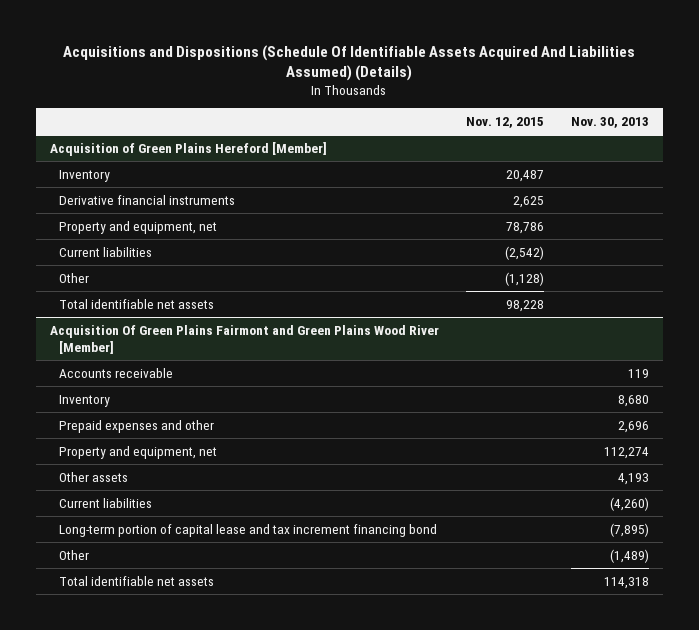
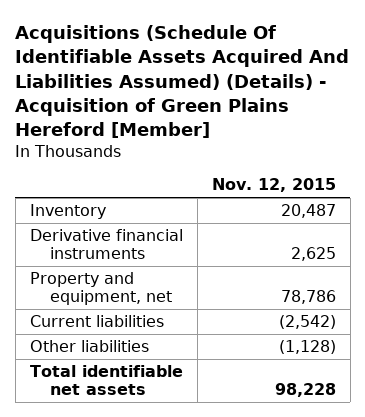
[63,44,636,82] Acquisitions and Dispositions (Schedule Of Identifiable Assets Acquired And Liabilities Assumed) (Details) -> [15,25,350,138] Acquisitions (Schedule Of Identifiable Assets Acquired And Liabilities Assumed) (Details) - Acquisition of Green Plains Hereford [Member]
[571,117,650,129] Nov. 30, 2013 -> none
[49,141,327,156] Acquisition of Green Plains Hereford [Member] -> none
[59,272,90,283] Other -> [29,339,149,352] Other liabilities
[49,324,439,354] Acquisition Of Green Plains Fairmont and Green Plains Wood River [Member] -> none
[59,367,174,378] Accounts receivable -> none
[59,394,111,407] Inventory -> none
[59,419,215,433] Prepaid expenses and other -> none
[59,445,218,459] Property and equipment, net -> none
[59,471,129,482] Other assets -> none
[59,497,153,508] Current liabilities -> none
[59,523,438,537] Long-term portion of capital lease and tax increment financing bond -> none
[59,549,90,560] Other -> none
[59,575,215,586] Total identifiable net assets -> none

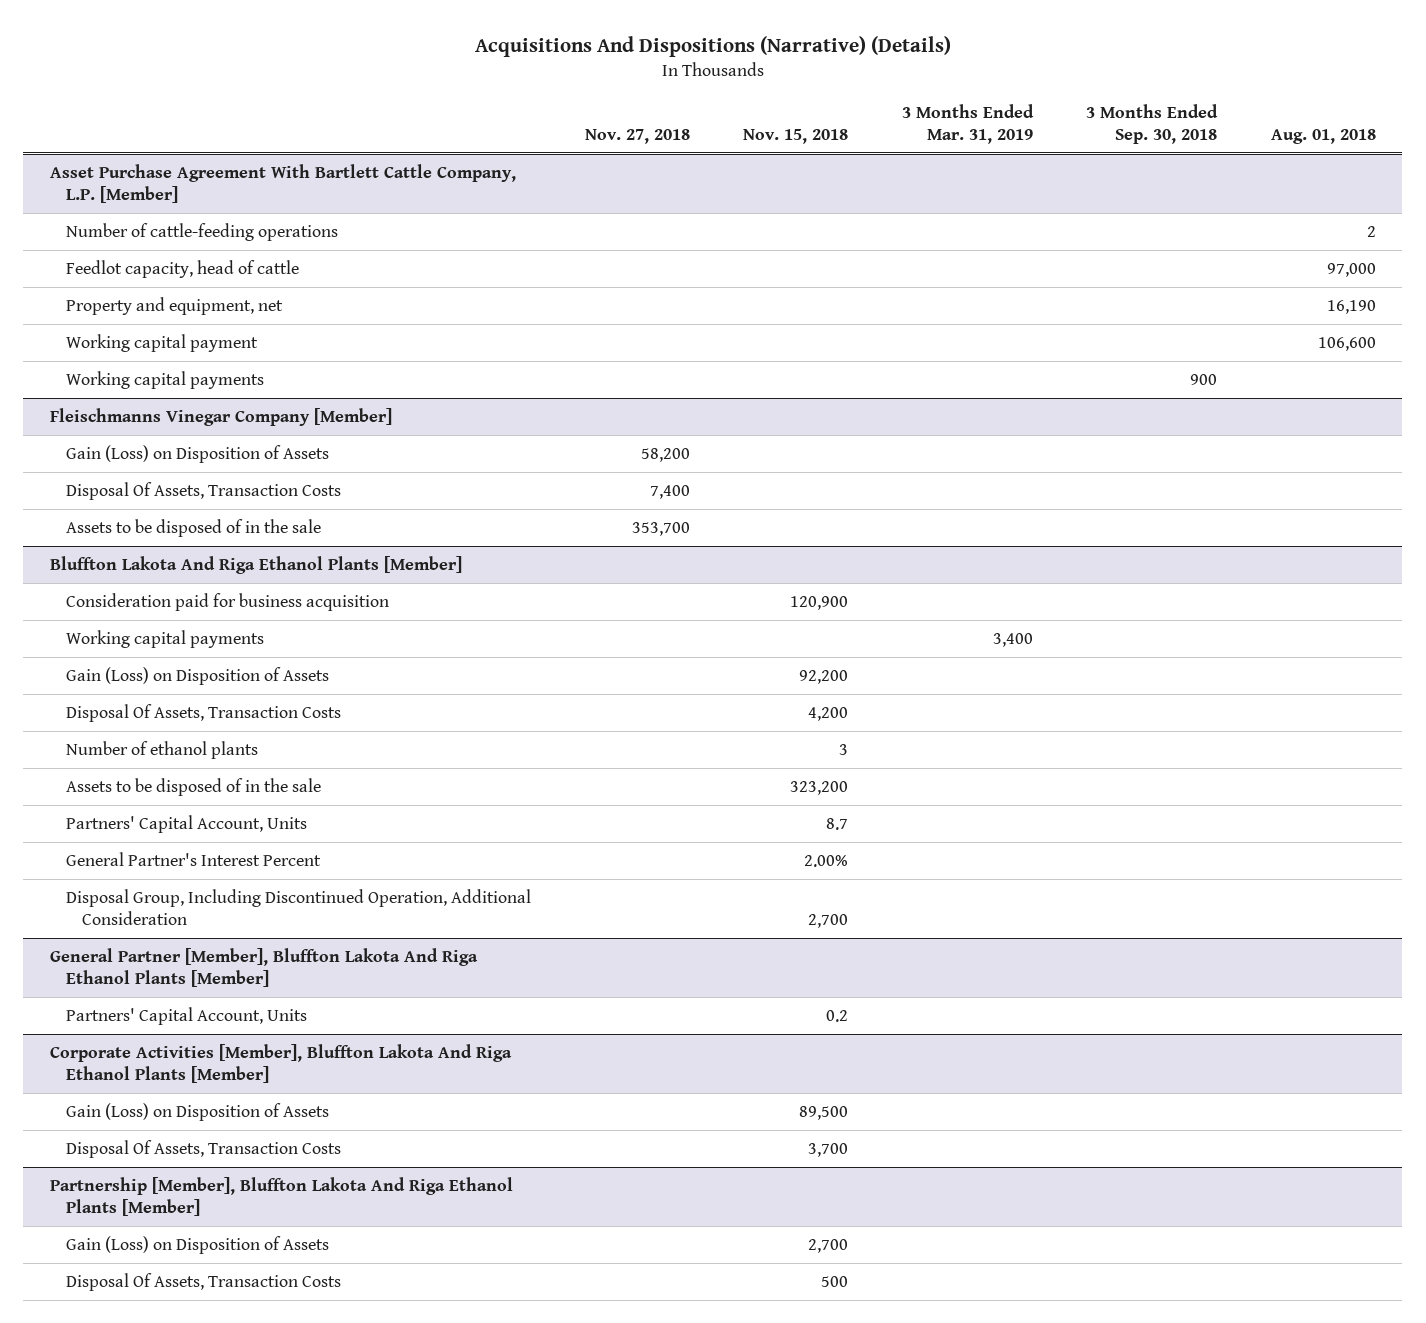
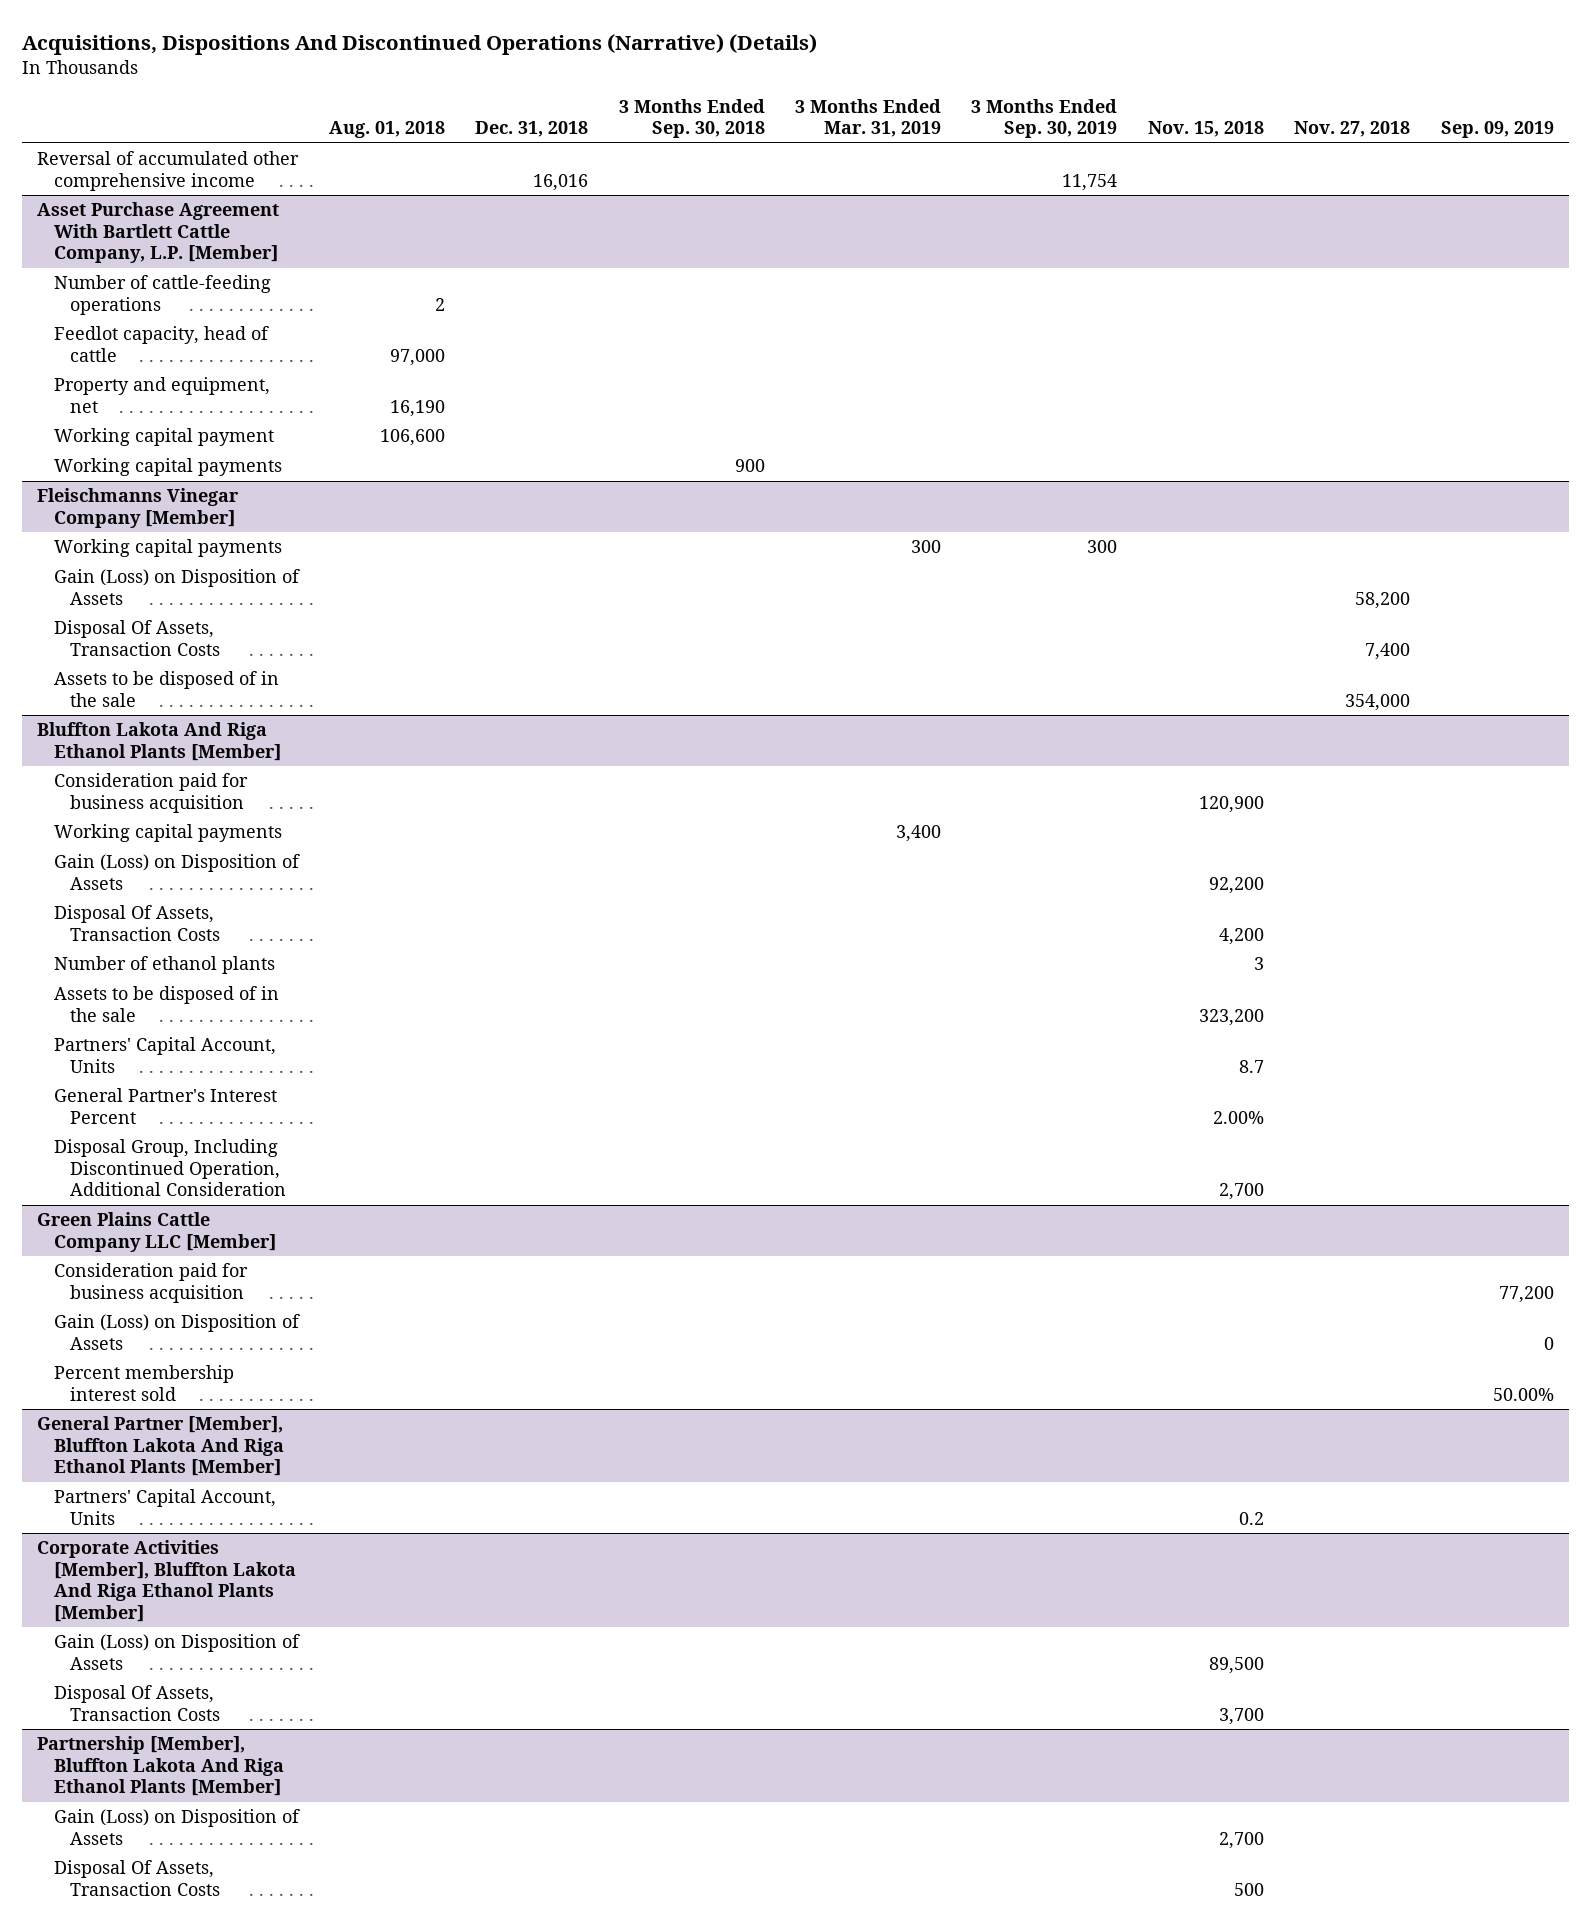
[474,35,951,57] Acquisitions And Dispositions (Narrative) (Details) -> [21,33,817,55] Acquisitions, Dispositions And Discontinued Operations (Narrative) (Details)
none -> [475,121,589,138] Dec. 31, 2018
none -> [971,98,1118,139] 3 Months Ended Sep. 30, 2019
none -> [1440,121,1554,139] Sep. 09, 2019
none -> [37,151,300,191] Reversal of accumulated other comprehensive income
none -> [53,539,282,558] Working capital payments
[631,521,690,536] 353,700 -> [1345,693,1411,711] 354,000
none -> [37,1212,276,1252] Green Plains Cattle Company LLC [Member]
none -> [53,1263,248,1303] Consideration paid for business acquisition
none -> [53,1314,300,1350] Gain (Loss) on Disposition of Assets
none -> [53,1365,234,1401] Percent membership interest sold

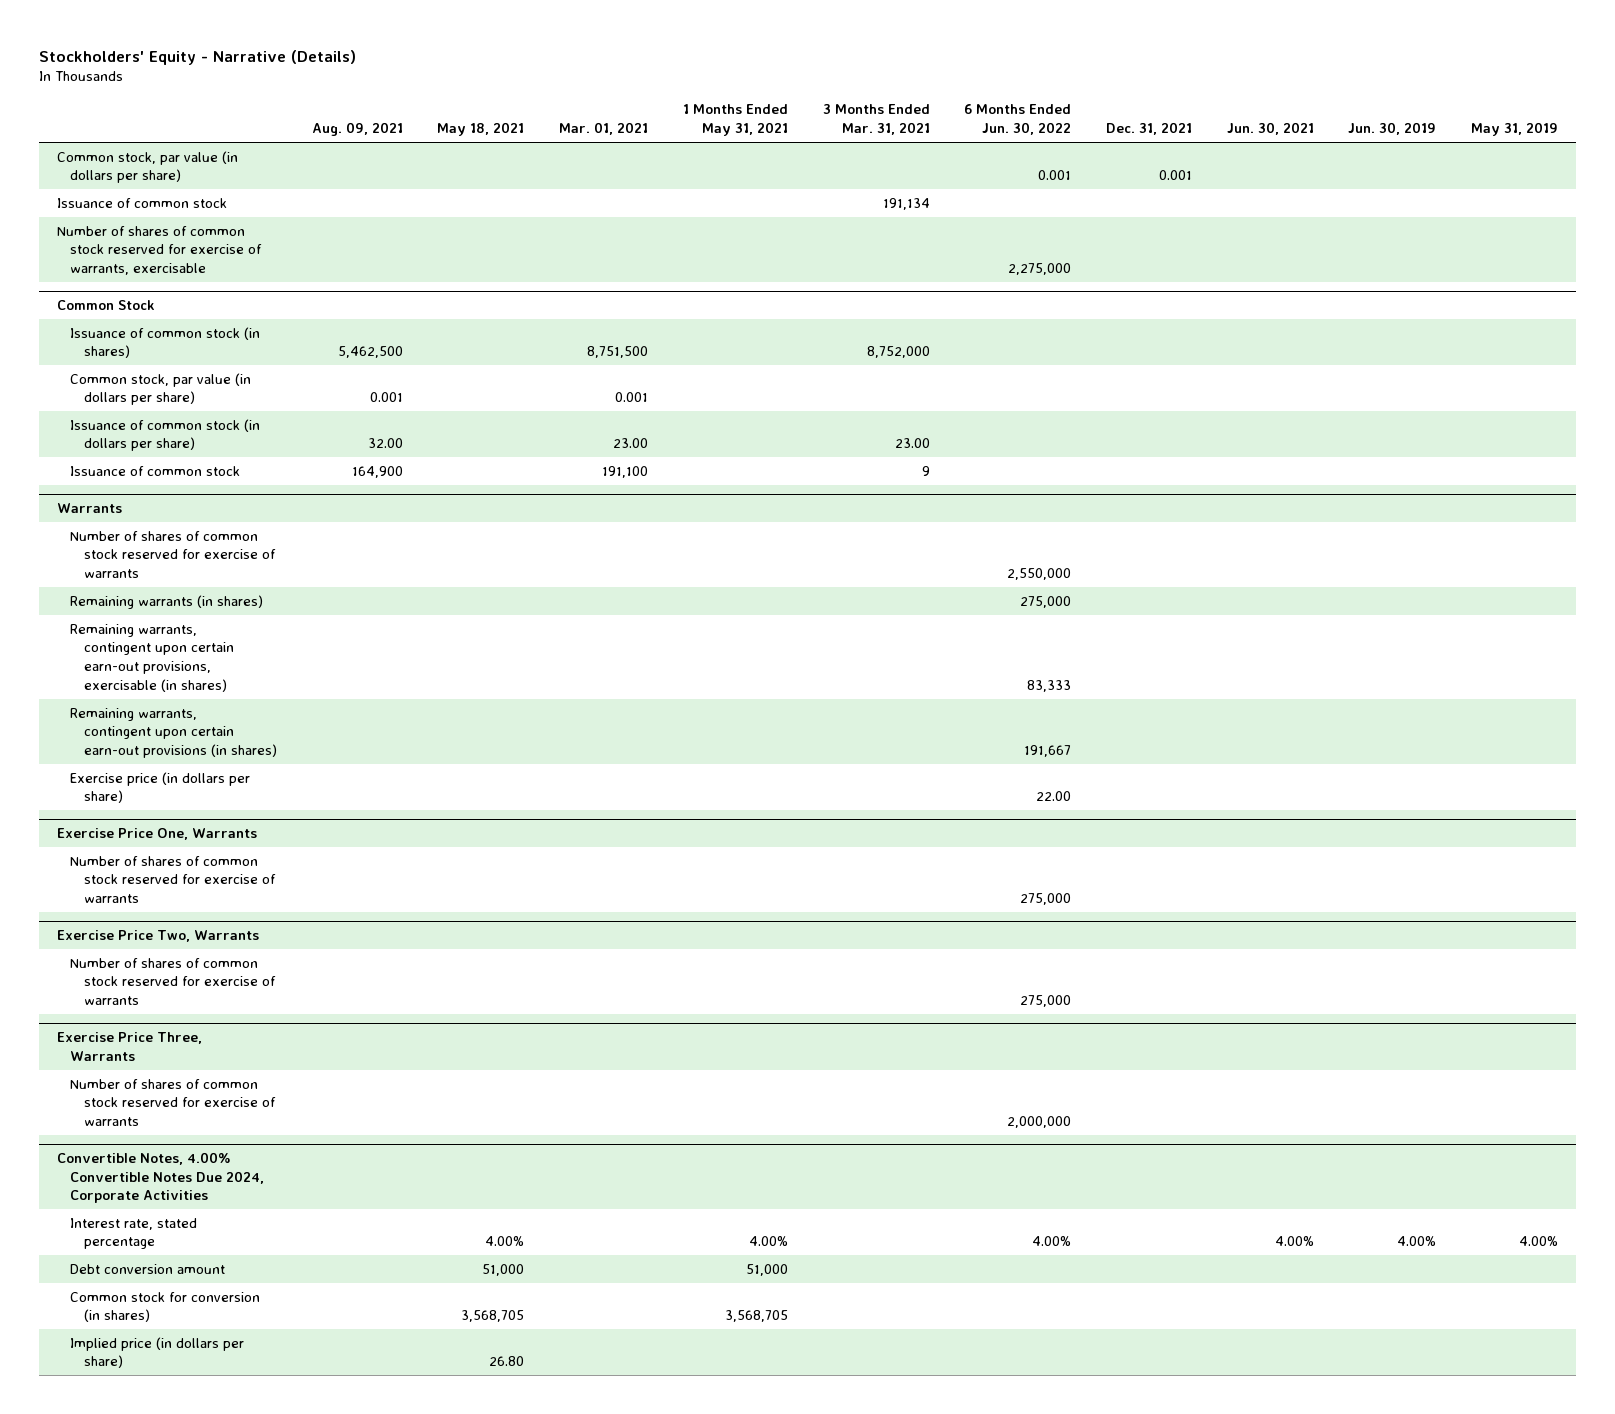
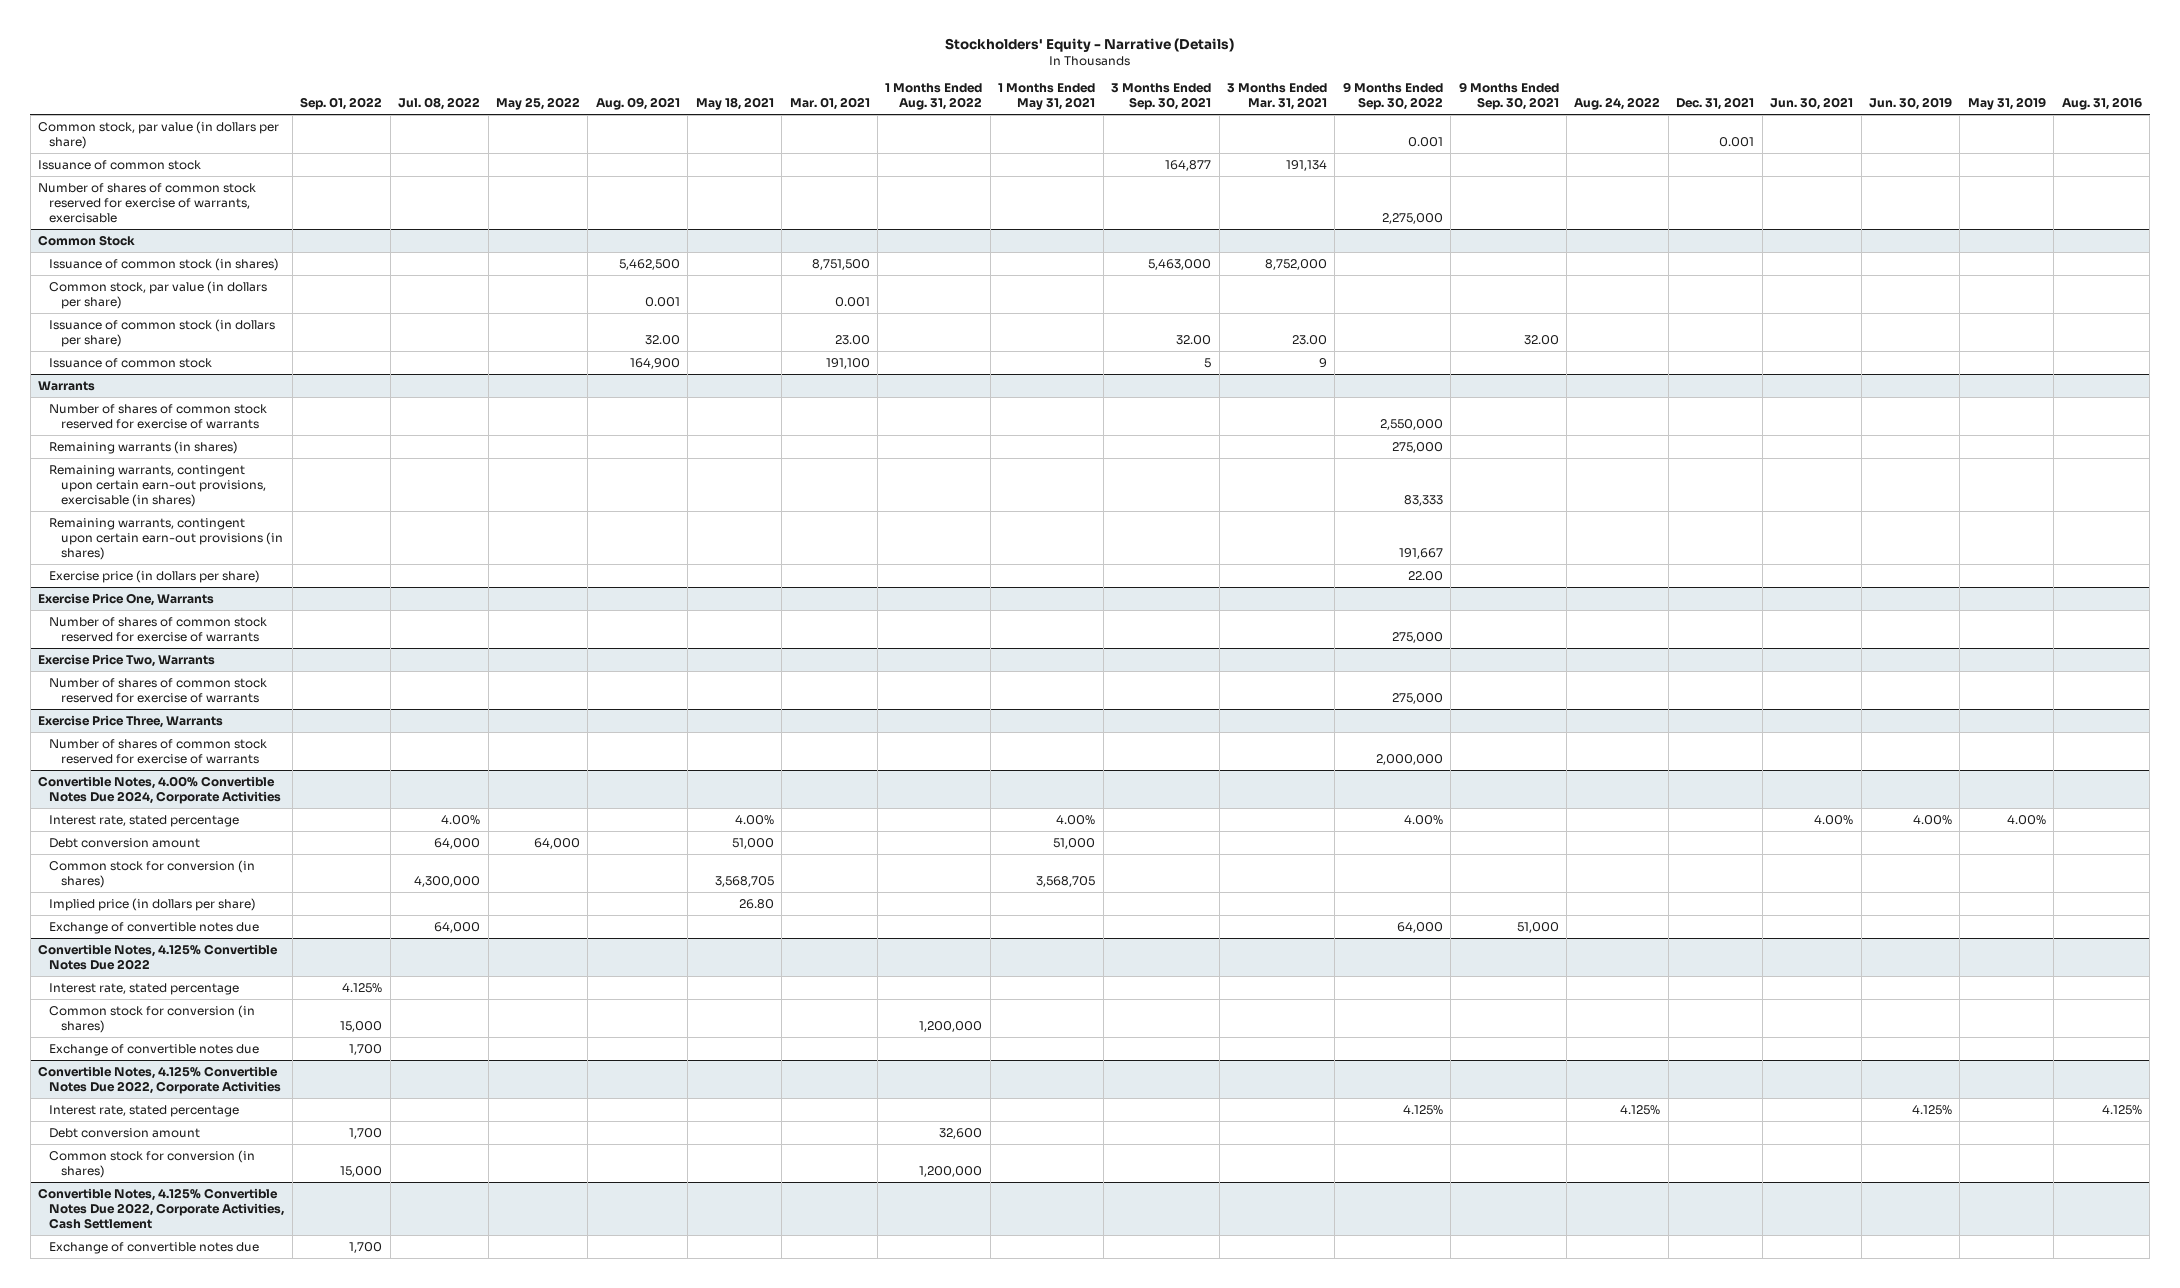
[964,104,1072,136] 6 Months Ended Jun. 30, 2022 -> none
none -> [300,97,383,111] Sep. 01, 2022
none -> [398,97,481,111] Jul. 08, 2022
none -> [496,97,581,111] May 25, 2022
none -> [885,83,983,111] 1 Months Ended Aug. 31, 2022
none -> [1111,83,1212,111] 3 Months Ended Sep. 30, 2021
none -> [1342,82,1443,111] 9 Months Ended Sep. 30, 2022
none -> [1458,82,1559,111] 9 Months Ended Sep. 30, 2021
none -> [1574,97,1661,111] Aug. 24, 2022
none -> [2061,97,2142,111] Aug. 31, 2016
none -> [49,921,260,934] Exchange of convertible notes due
none -> [38,943,279,970] Convertible Notes, 4.125% Convertible Notes Due 2022
none -> [49,982,240,995] Interest rate, stated percentage
none -> [49,1004,256,1033] Common stock for conversion (in shares)
none -> [49,1043,260,1056] Exchange of convertible notes due
none -> [38,1065,282,1094] Convertible Notes, 4.125% Convertible Notes Due 2022, Corporate Activities
none -> [49,1104,240,1117] Interest rate, stated percentage
none -> [49,1127,201,1138] Debt conversion amount
none -> [49,1149,256,1178] Common stock for conversion (in shares)
none -> [38,1187,285,1229] Convertible Notes, 4.125% Convertible Notes Due 2022, Corporate Activities, Cash Settlement
none -> [49,1241,260,1254] Exchange of convertible notes due

